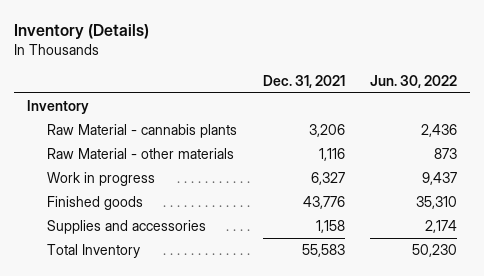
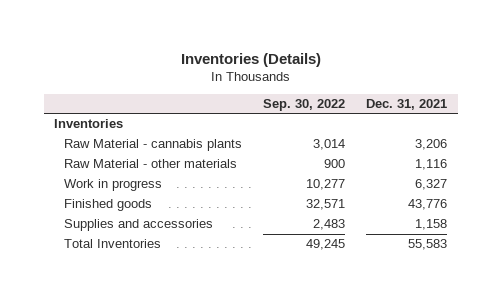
[14,24,150,40] Inventory (Details) -> [180,52,321,67] Inventories (Details)
[370,75,458,89] Jun. 30, 2022 -> none
none -> [262,98,345,111] Sep. 30, 2022
[26,100,89,115] Inventory -> [54,119,124,129] Inventories
[47,244,141,259] Total Inventory -> [63,239,161,249] Total Inventories

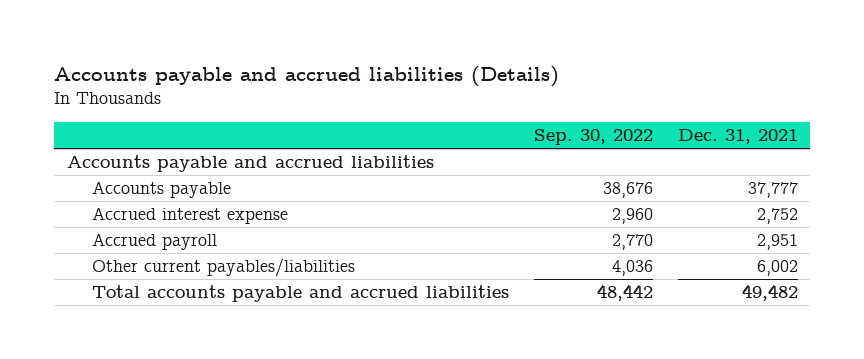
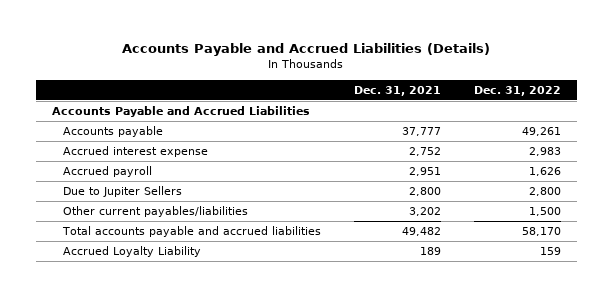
[54,65,560,87] Accounts payable and accrued liabilities (Details) -> [122,43,491,57] Accounts Payable and Accrued Liabilities (Details)
[533,128,653,145] Sep. 30, 2022 -> none
none -> [473,85,561,96] Dec. 31, 2022
[66,155,434,173] Accounts payable and accrued liabilities -> [52,106,311,118] Accounts Payable and Accrued Liabilities
none -> [63,186,183,198] Due to Jupiter Sellers
[756,260,798,277] 6,002 -> [408,207,441,217] 3,202
none -> [63,246,202,258] Accrued Loyalty Liability

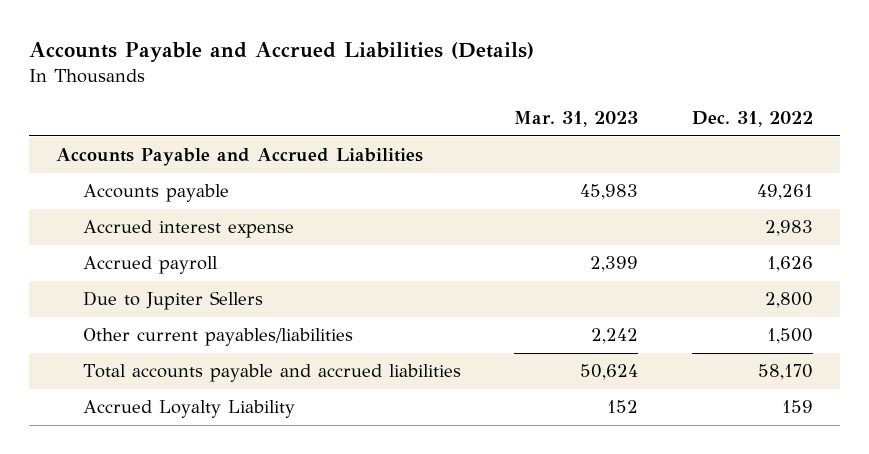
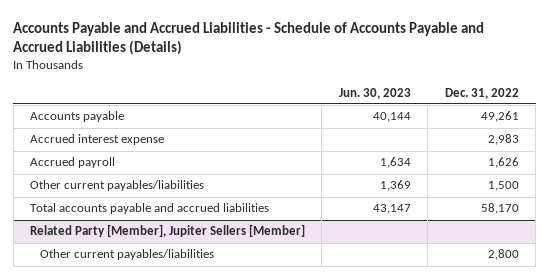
[28,42,534,63] Accounts Payable and Accrued Liabilities (Details) -> [13,21,485,55] Accounts Payable and Accrued Liabilities - Schedule of Accounts Payable and Accrued Liabilities (Details)
[514,111,639,128] Mar. 31, 2023 -> none
none -> [338,87,411,99] Jun. 30, 2023
[55,148,423,167] Accounts Payable and Accrued Liabilities -> none
[82,291,263,311] Due to Jupiter Sellers -> none
[82,400,295,419] Accrued Loyalty Liability -> none
none -> [29,224,305,238] Related Party [Member], Jupiter Sellers [Member]
none -> [40,249,215,261] Other current payables/liabilities

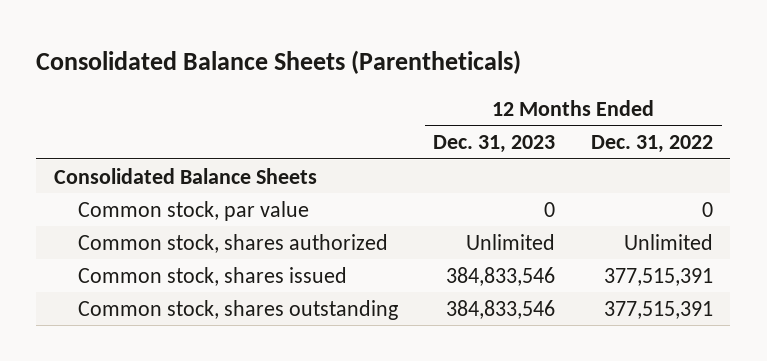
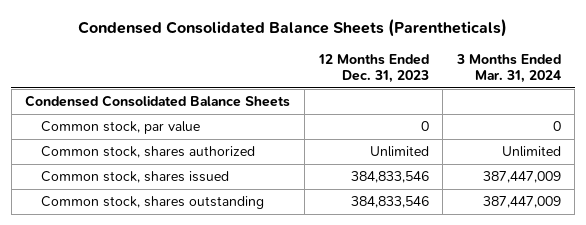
[36,50,522,75] Consolidated Balance Sheets (Parentheticals) -> [78,19,508,38] Condensed Consolidated Balance Sheets (Parentheticals)
[590,135,713,154] Dec. 31, 2022 -> none
none -> [455,54,561,84] 3 Months Ended Mar. 31, 2024
[53,167,317,184] Consolidated Balance Sheets -> [25,95,291,108] Condensed Consolidated Balance Sheets

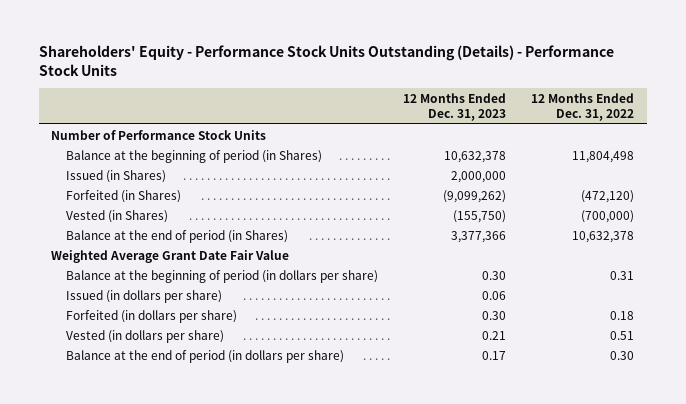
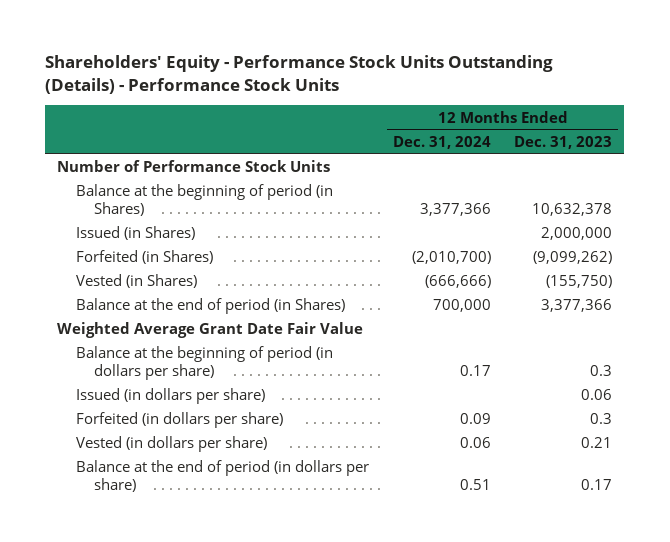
[531,92,635,122] 12 Months Ended Dec. 31, 2022 -> none
none -> [392,135,491,149] Dec. 31, 2024
[481,270,506,280] 0.30 -> [590,364,613,376] 0.3
[481,310,506,320] 0.30 -> [590,413,613,425] 0.3

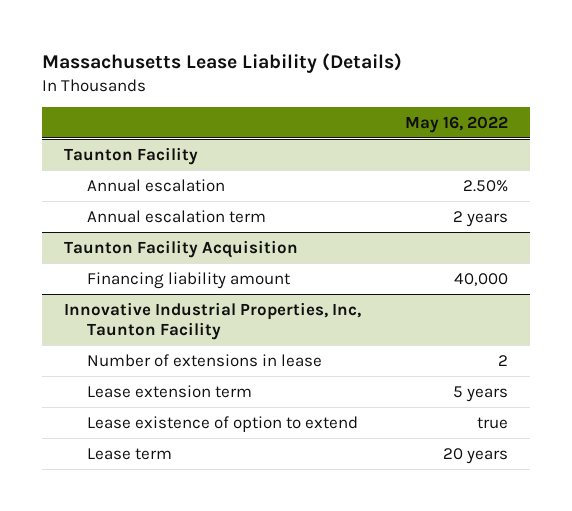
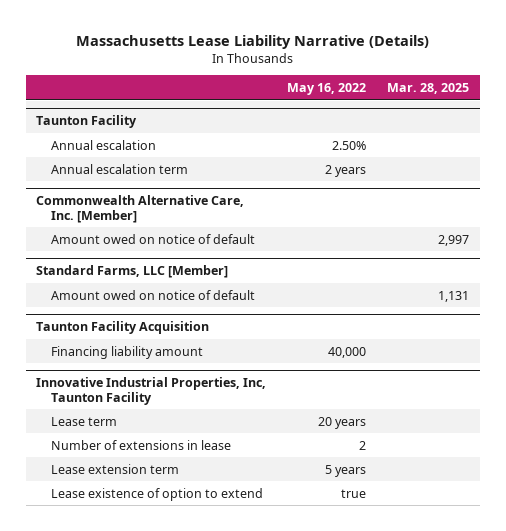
[41,52,402,73] Massachusetts Lease Liability (Details) -> [75,34,429,49] Massachusetts Lease Liability Narrative (Details)
none -> [387,82,470,94] Mar. 28, 2025
none -> [36,195,245,223] Commonwealth Alternative Care, Inc. [Member]
none -> [50,233,255,244] Amount owed on notice of default
none -> [36,265,229,279] Standard Farms, LLC [Member]
none -> [50,289,255,300] Amount owed on notice of default
[87,447,173,460] Lease term -> [50,416,117,426] Lease term

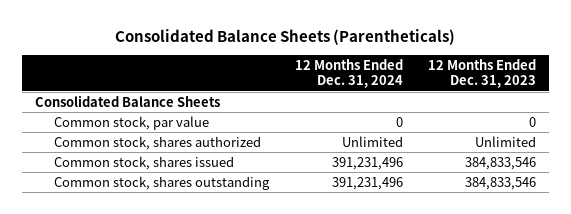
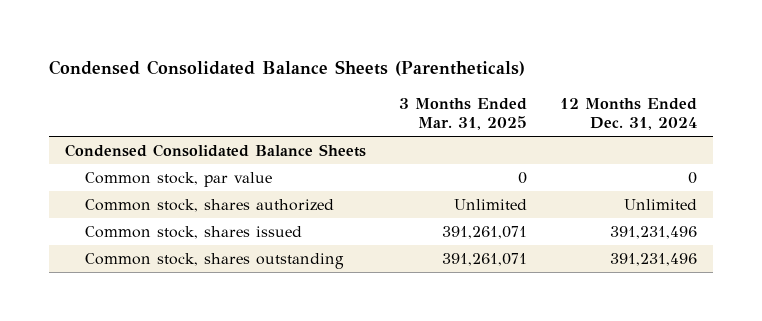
[115,29,456,46] Consolidated Balance Sheets (Parentheticals) -> [49,59,526,76] Condensed Consolidated Balance Sheets (Parentheticals)
[427,58,536,89] 12 Months Ended Dec. 31, 2023 -> none
none -> [399,97,528,130] 3 Months Ended Mar. 31, 2025
[34,94,220,107] Consolidated Balance Sheets -> [65,144,367,158] Condensed Consolidated Balance Sheets

